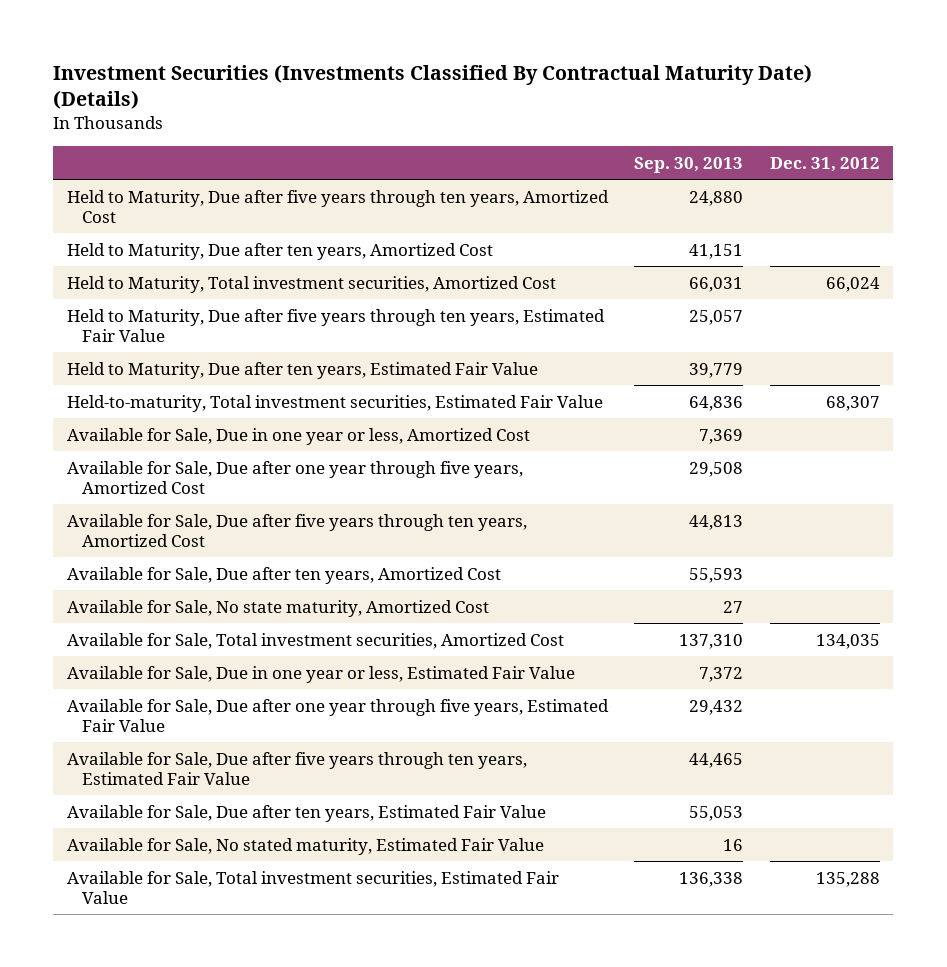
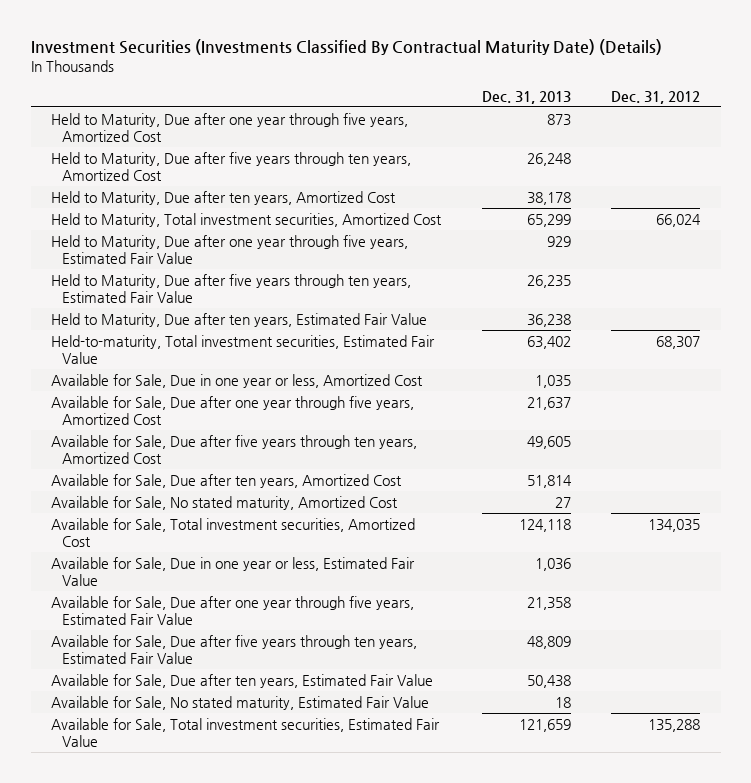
[634,156,744,173] Sep. 30, 2013 -> none
none -> [481,90,571,104] Dec. 31, 2013
none -> [51,112,409,143] Held to Maturity, Due after one year through five years, Amortized Cost
none -> [51,234,409,265] Held to Maturity, Due after one year through five years, Estimated Fair Value
[66,599,489,617] Available for Sale, No state maturity, Amortized Cost -> [51,495,399,510] Available for Sale, No stated maturity, Amortized Cost

